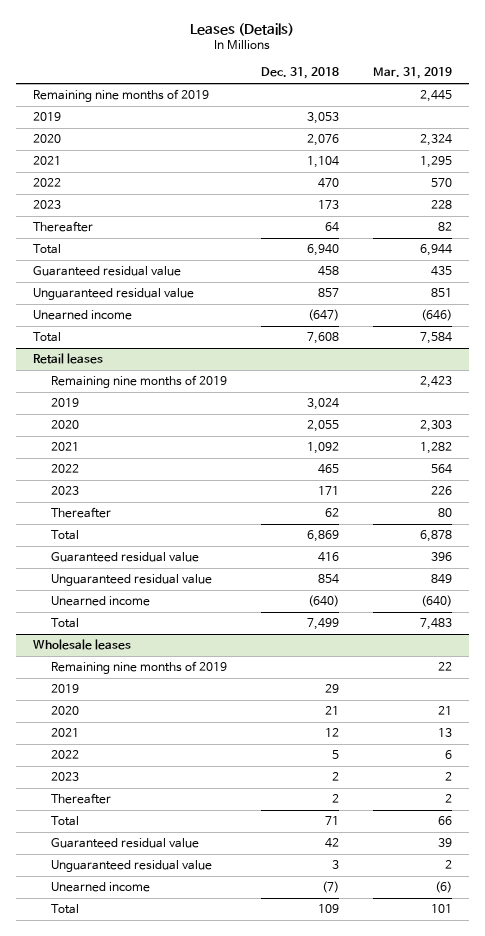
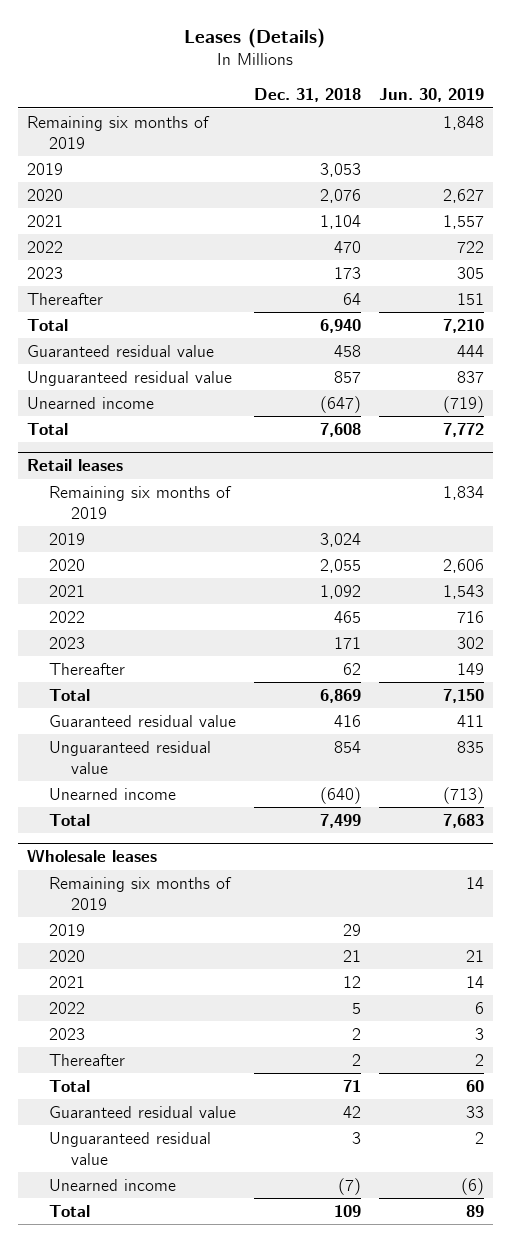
[373,67,453,80] Mar. 31, 2019 -> none
none -> [378,88,484,103] Jun. 30, 2019
[32,89,209,103] Remaining nine months of 2019 -> [26,115,210,149] Remaining six months of 2019
[50,375,227,389] Remaining nine months of 2019 -> [48,485,232,519] Remaining six months of 2019
[50,661,227,675] Remaining nine months of 2019 -> [48,876,232,910] Remaining six months of 2019

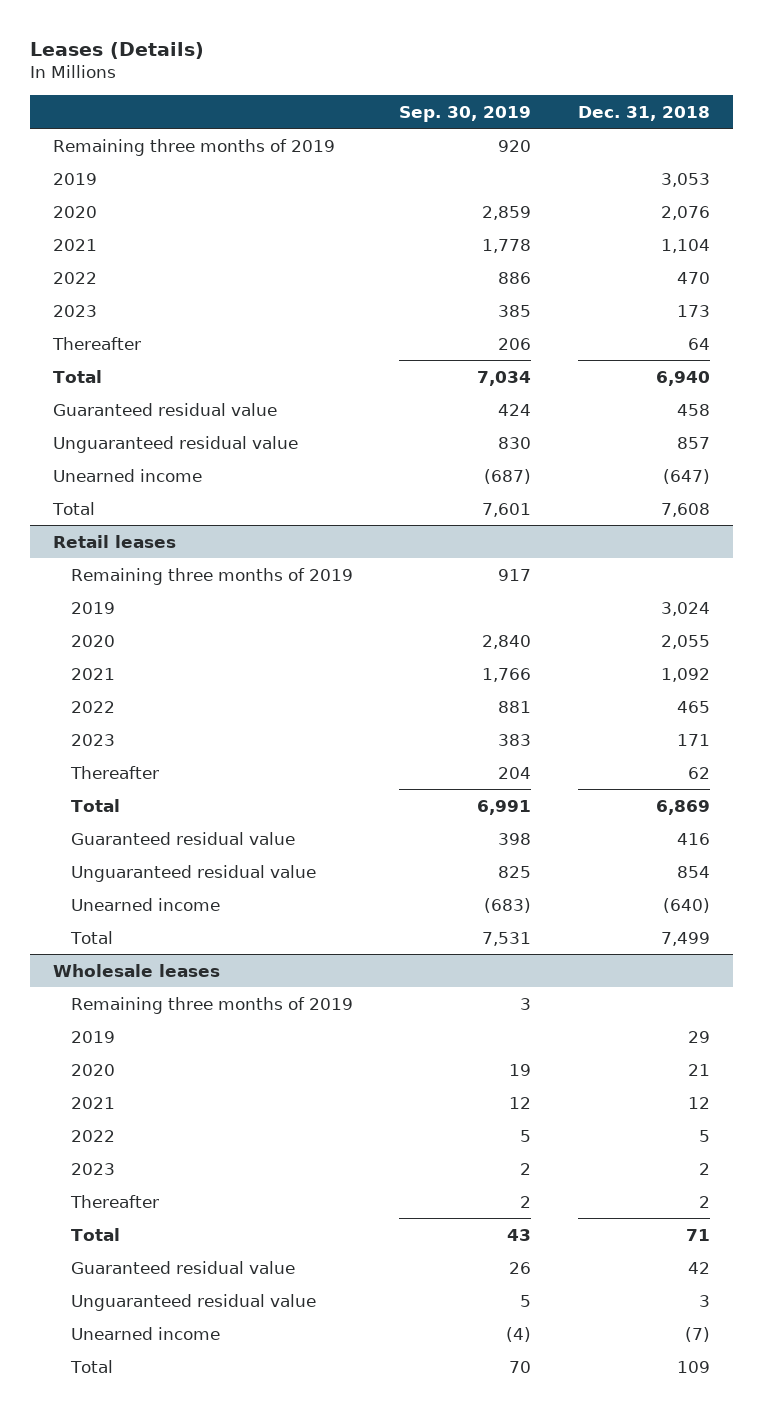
[378,88,484,103] Jun. 30, 2019 -> none
none -> [399,105,532,122] Sep. 30, 2019
[26,115,210,149] Remaining six months of 2019 -> [53,138,336,156] Remaining three months of 2019
[48,485,232,519] Remaining six months of 2019 -> [70,567,353,585] Remaining three months of 2019
[48,876,232,910] Remaining six months of 2019 -> [70,996,353,1014] Remaining three months of 2019

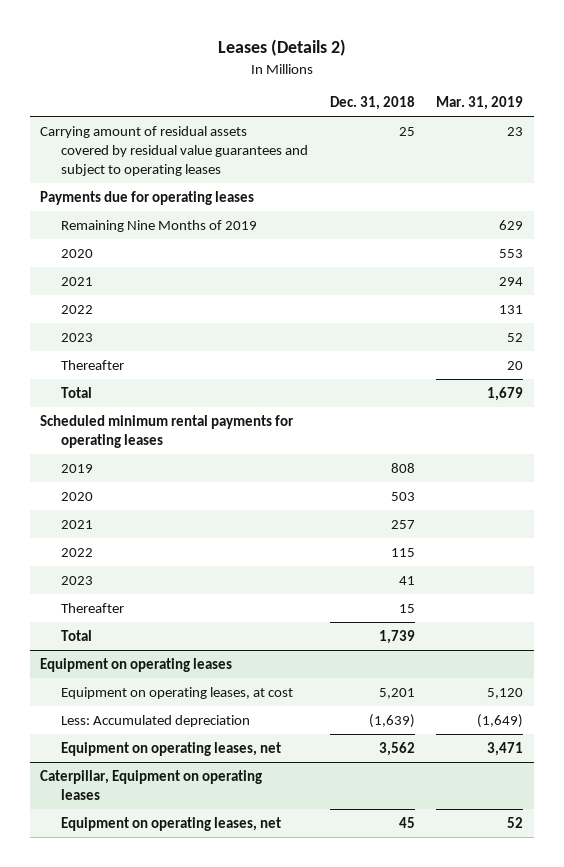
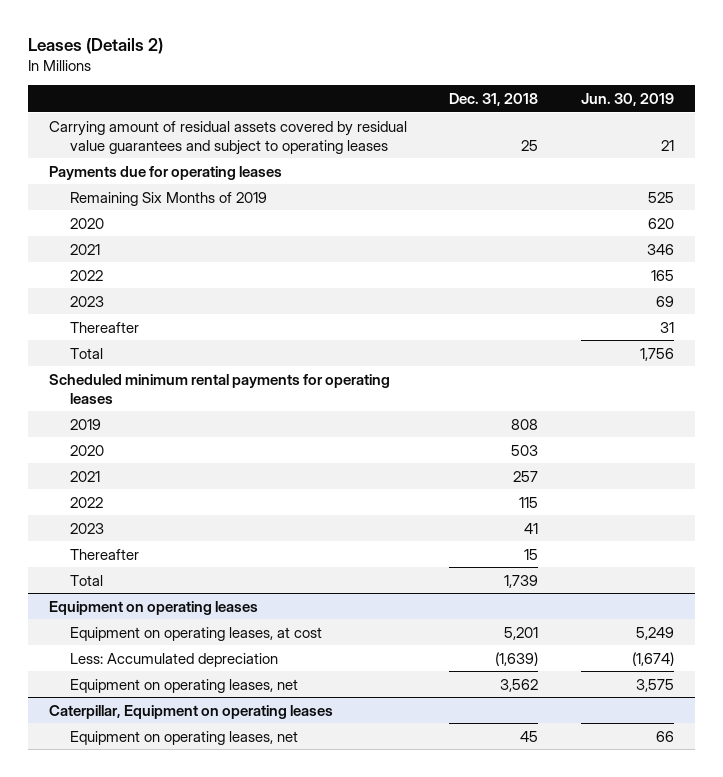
[436,96,524,111] Mar. 31, 2019 -> none
none -> [580,92,674,106] Jun. 30, 2019
[61,219,258,232] Remaining Nine Months of 2019 -> [69,191,267,206] Remaining Six Months of 2019

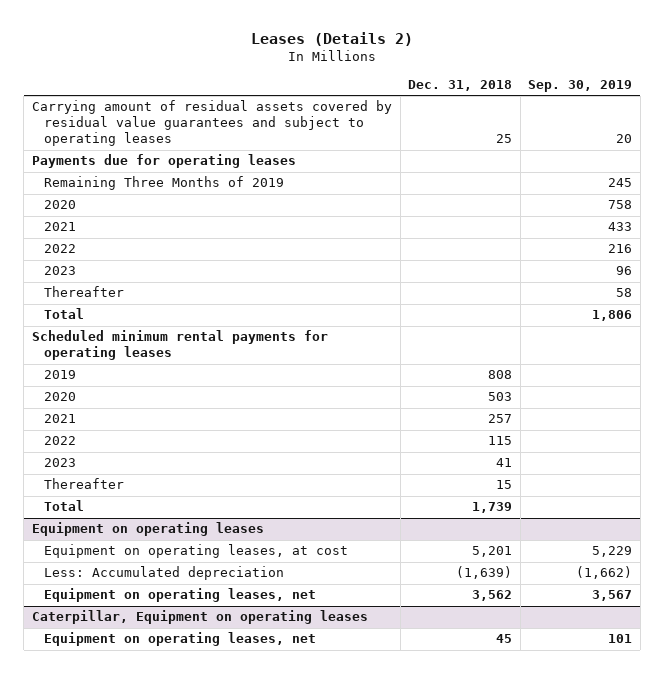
[580,92,674,106] Jun. 30, 2019 -> none
none -> [528,79,633,92] Sep. 30, 2019
[69,191,267,206] Remaining Six Months of 2019 -> [44,176,285,191] Remaining Three Months of 2019

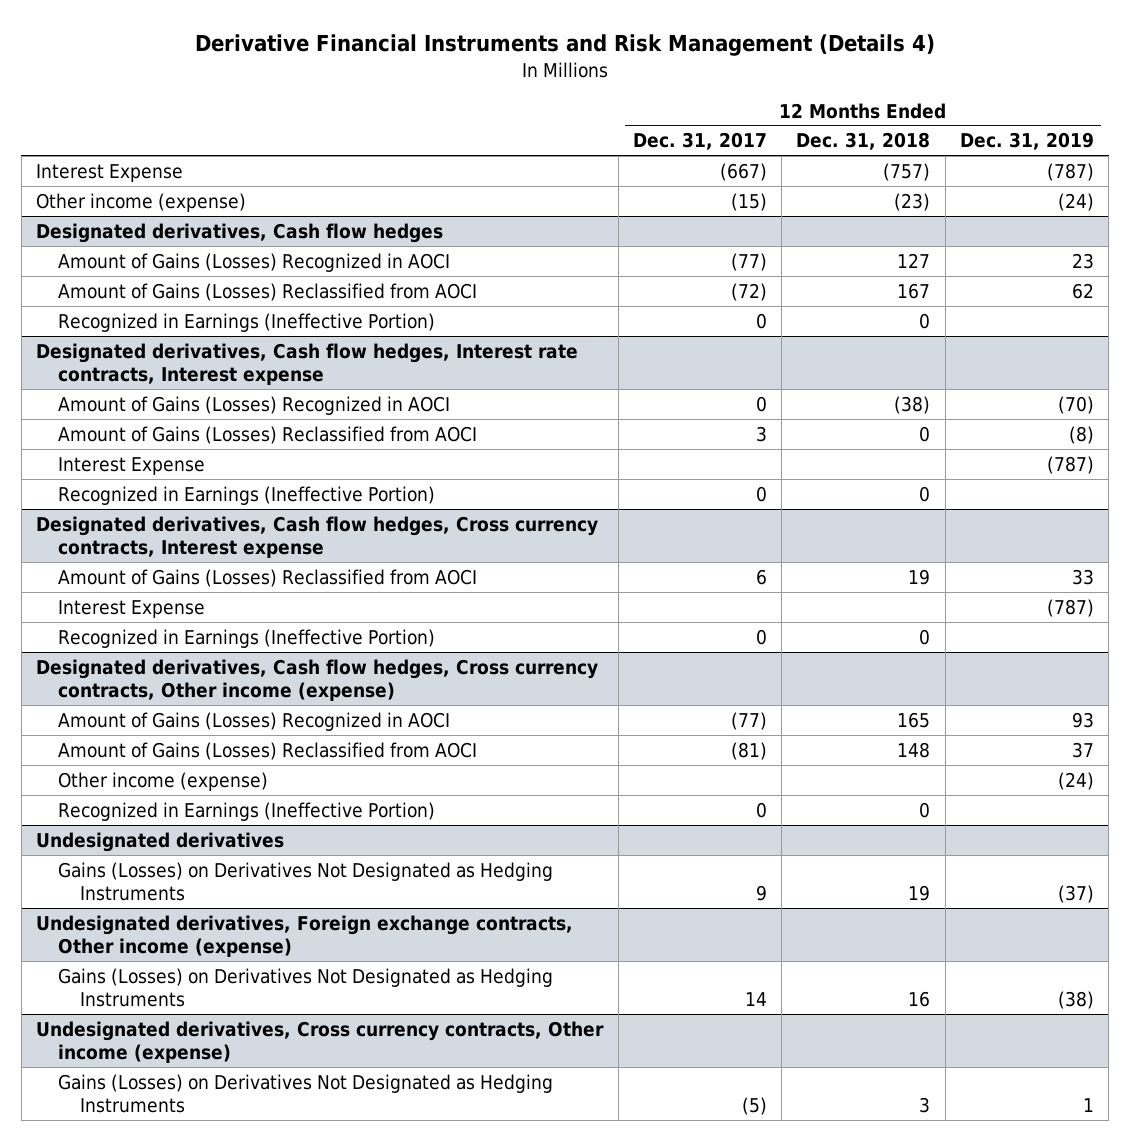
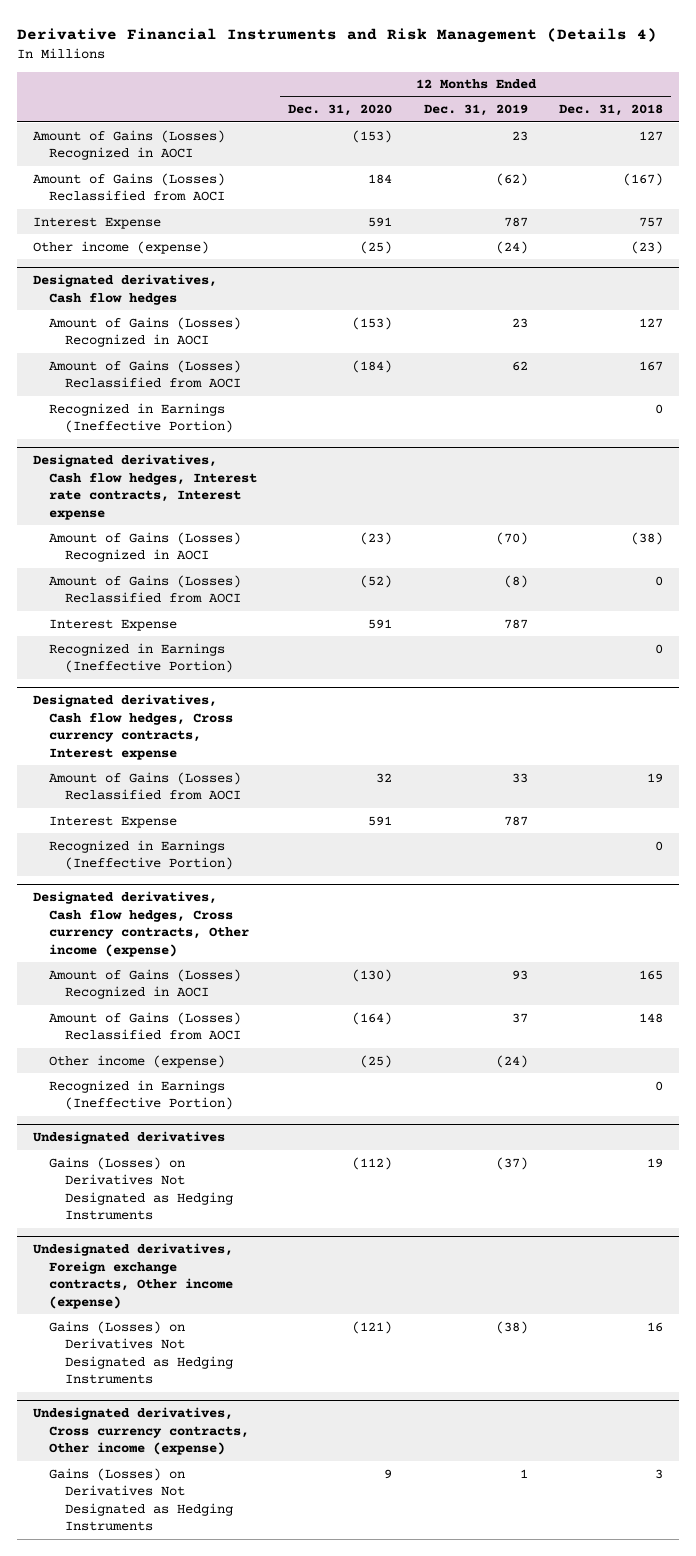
[632,132,767,151] Dec. 31, 2017 -> none
none -> [288,104,393,117] Dec. 31, 2020
none -> [33,129,226,161] Amount of Gains (Losses) Recognized in AOCI
none -> [33,172,226,202] Amount of Gains (Losses) Reclassified from AOCI
[883,162,931,181] (757) -> [638,216,663,227] 757
[1047,162,1095,181] (787) -> [503,216,528,227] 787
[1047,455,1095,474] (787) -> [503,618,528,629] 787
[1047,598,1095,617] (787) -> [503,815,528,826] 787

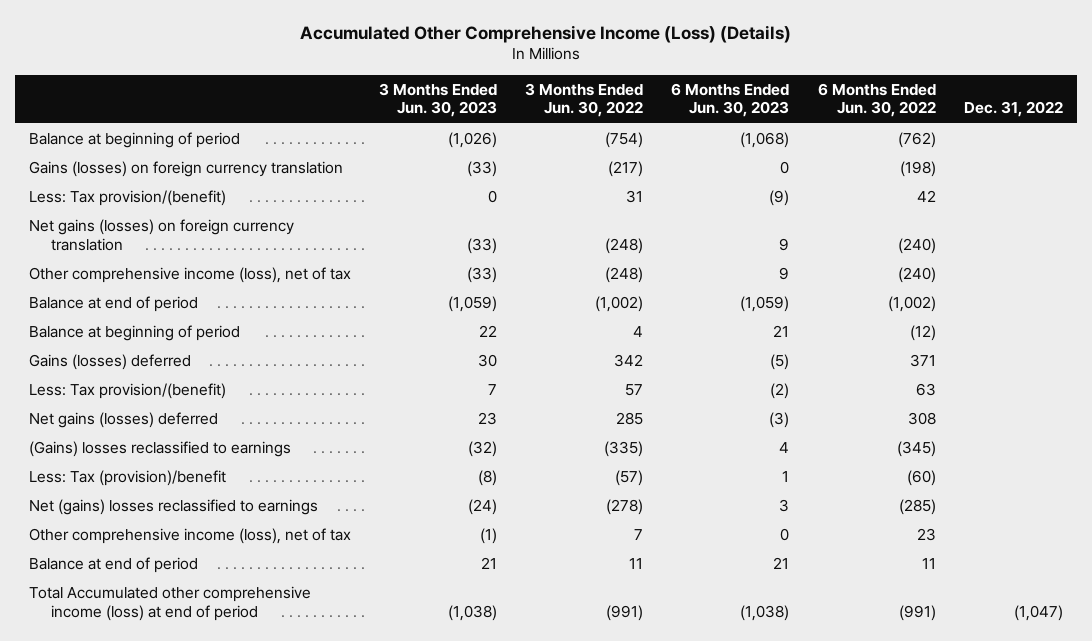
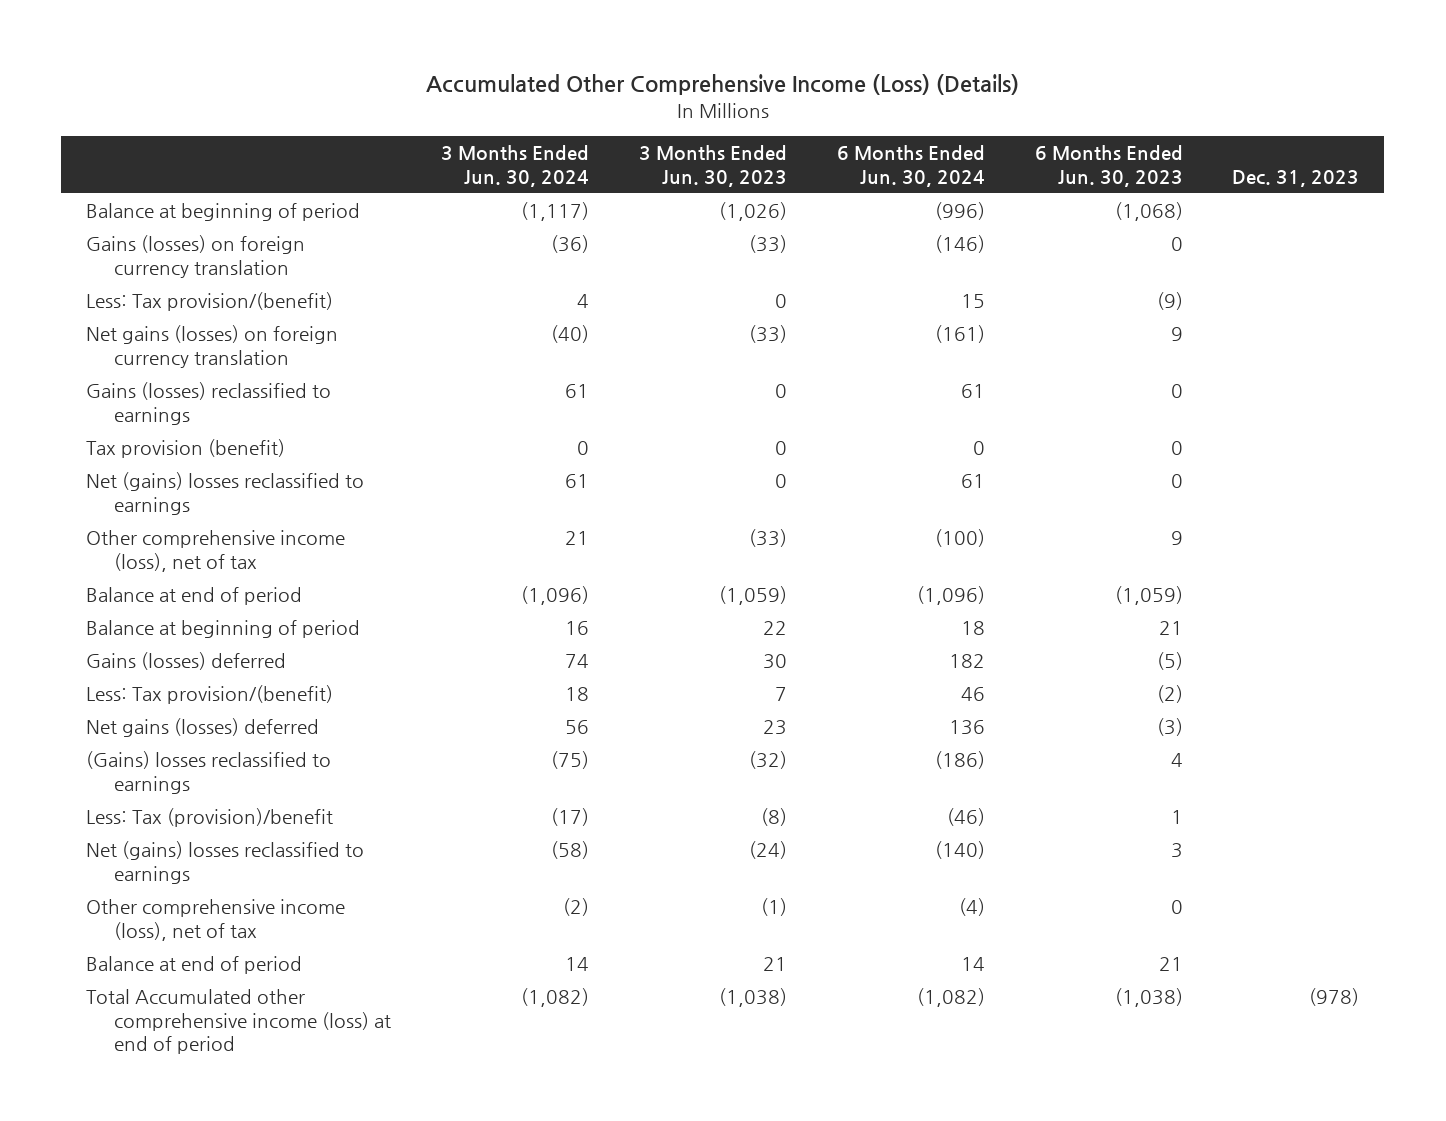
[525,82,644,118] 3 Months Ended Jun. 30, 2022 -> none
[817,82,936,118] 6 Months Ended Jun. 30, 2022 -> none
[963,101,1063,118] Dec. 31, 2022 -> none
none -> [441,145,590,188] 3 Months Ended Jun. 30, 2024
none -> [836,145,985,188] 6 Months Ended Jun. 30, 2024
none -> [1232,170,1360,188] Dec. 31, 2023
none -> [86,382,332,425] Gains (losses) reclassified to earnings
none -> [86,439,286,459] Tax provision (benefit)
none -> [86,472,365,515] Net (gains) losses reclassified to earnings

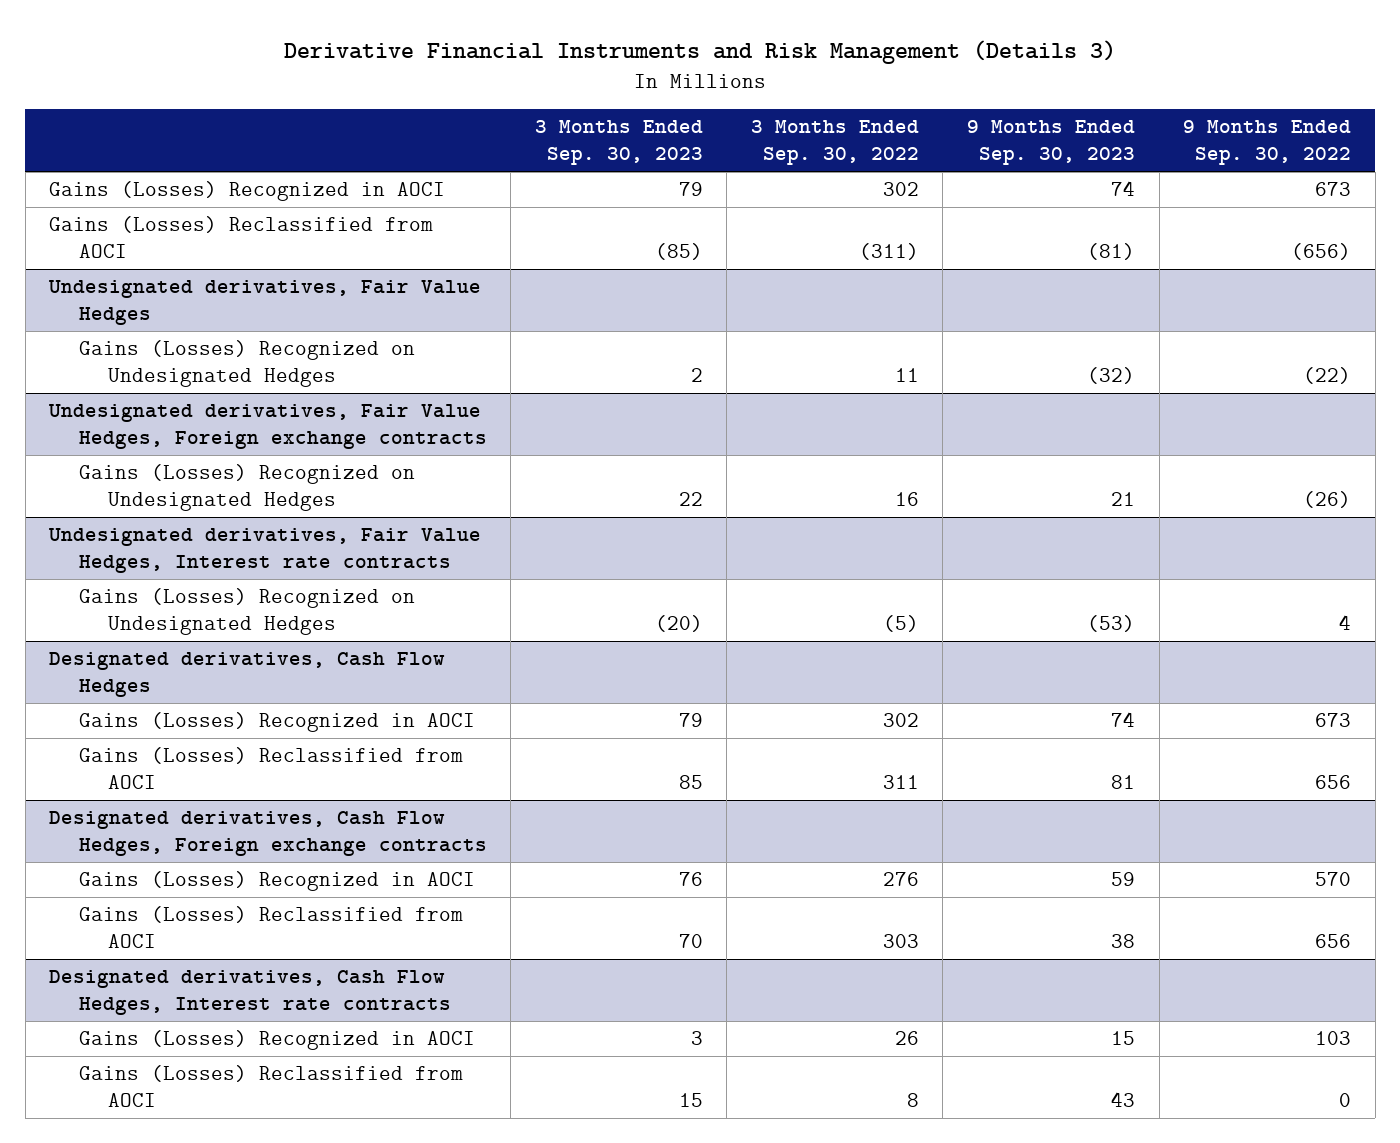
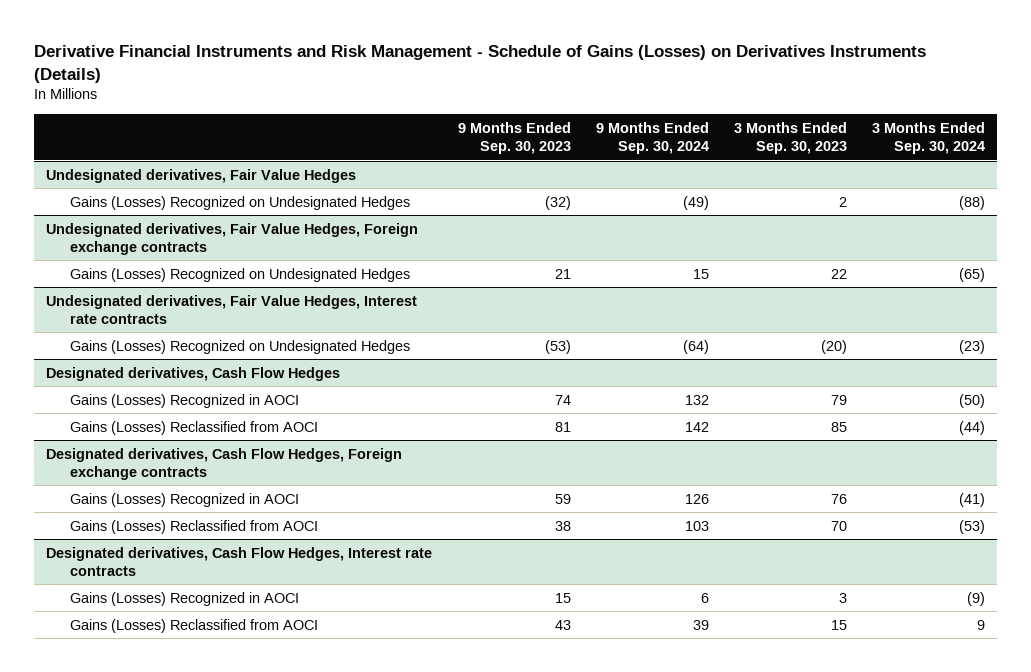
[284,40,1117,65] Derivative Financial Instruments and Risk Management (Details 3) -> [33,44,926,83] Derivative Financial Instruments and Risk Management - Schedule of Gains (Losses) on Derivatives Instruments (Details)
[750,120,919,166] 3 Months Ended Sep. 30, 2022 -> none
[1183,120,1352,166] 9 Months Ended Sep. 30, 2022 -> none
none -> [595,121,709,154] 9 Months Ended Sep. 30, 2024
none -> [871,121,985,154] 3 Months Ended Sep. 30, 2024
[49,180,446,201] Gains (Losses) Recognized in AOCI -> none
[49,215,434,259] Gains (Losses) Reclassified from AOCI -> none

